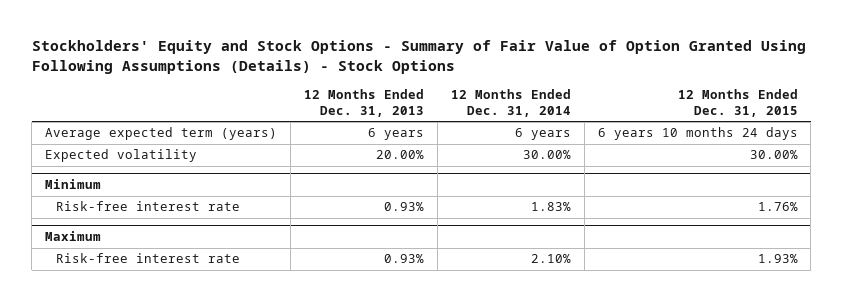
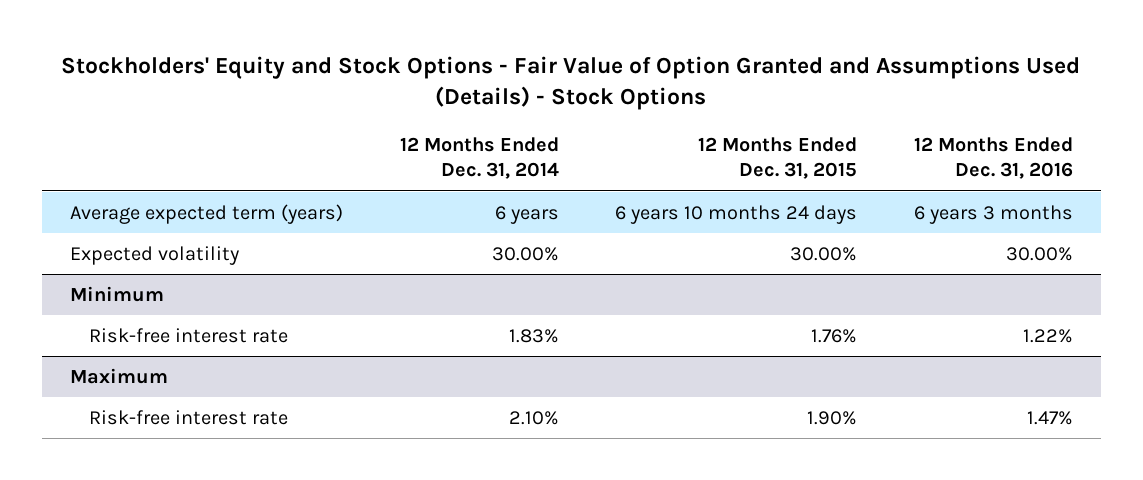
[31,40,806,74] Stockholders' Equity and Stock Options - Summary of Fair Value of Option Granted Using Following Assumptions (Details) - Stock Options -> [61,55,1081,111] Stockholders' Equity and Stock Options - Fair Value of Option Granted and Assumptions Used (Details) - Stock Options
[304,88,425,117] 12 Months Ended Dec. 31, 2013 -> none
none -> [913,137,1073,180] 12 Months Ended Dec. 31, 2016
[757,254,798,264] 1.93% -> [807,410,858,425] 1.90%

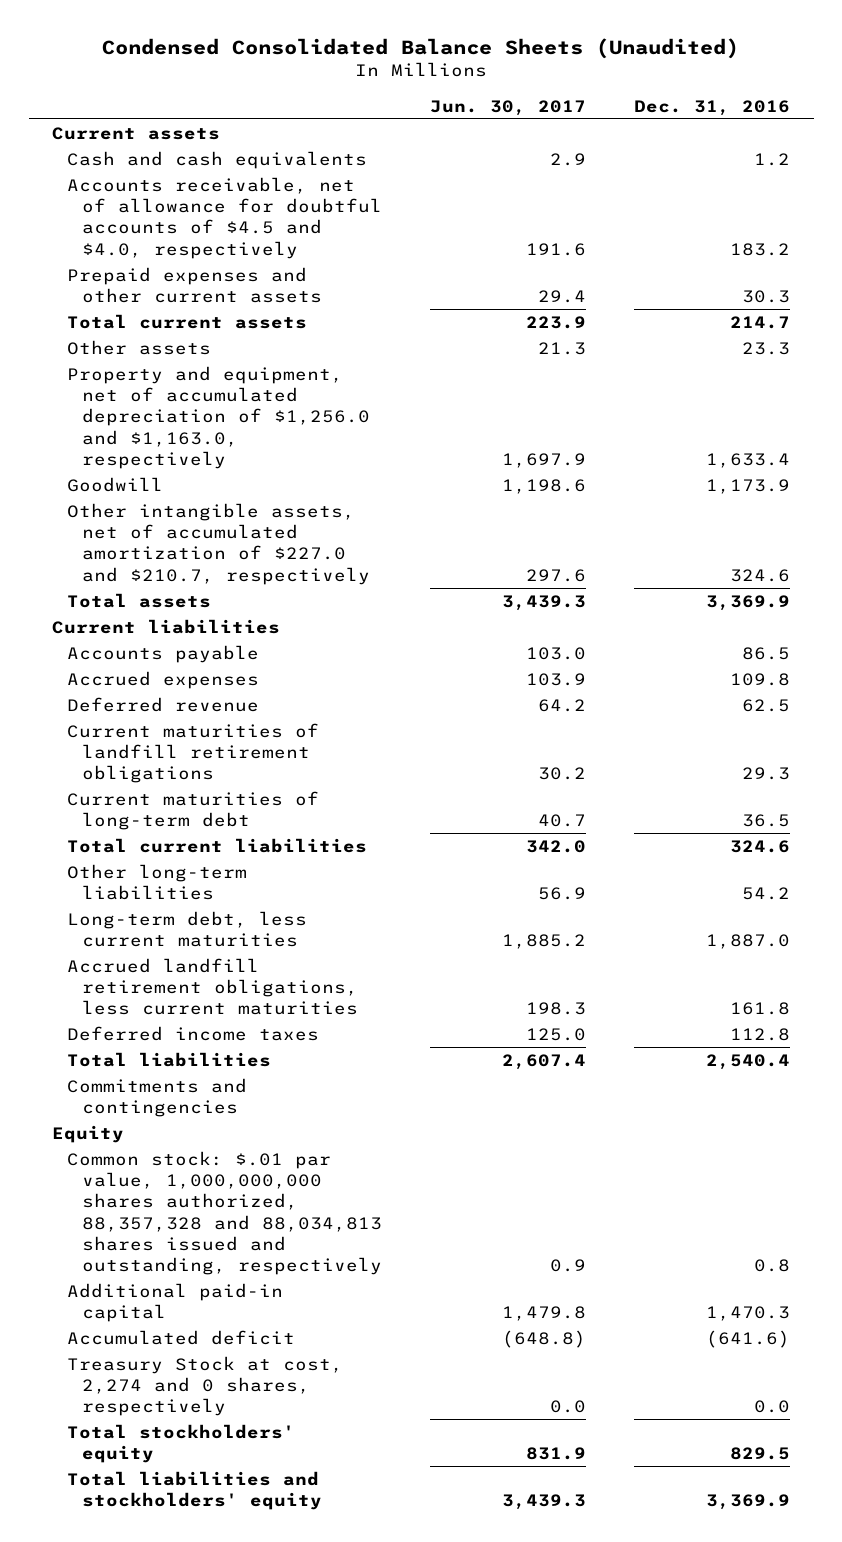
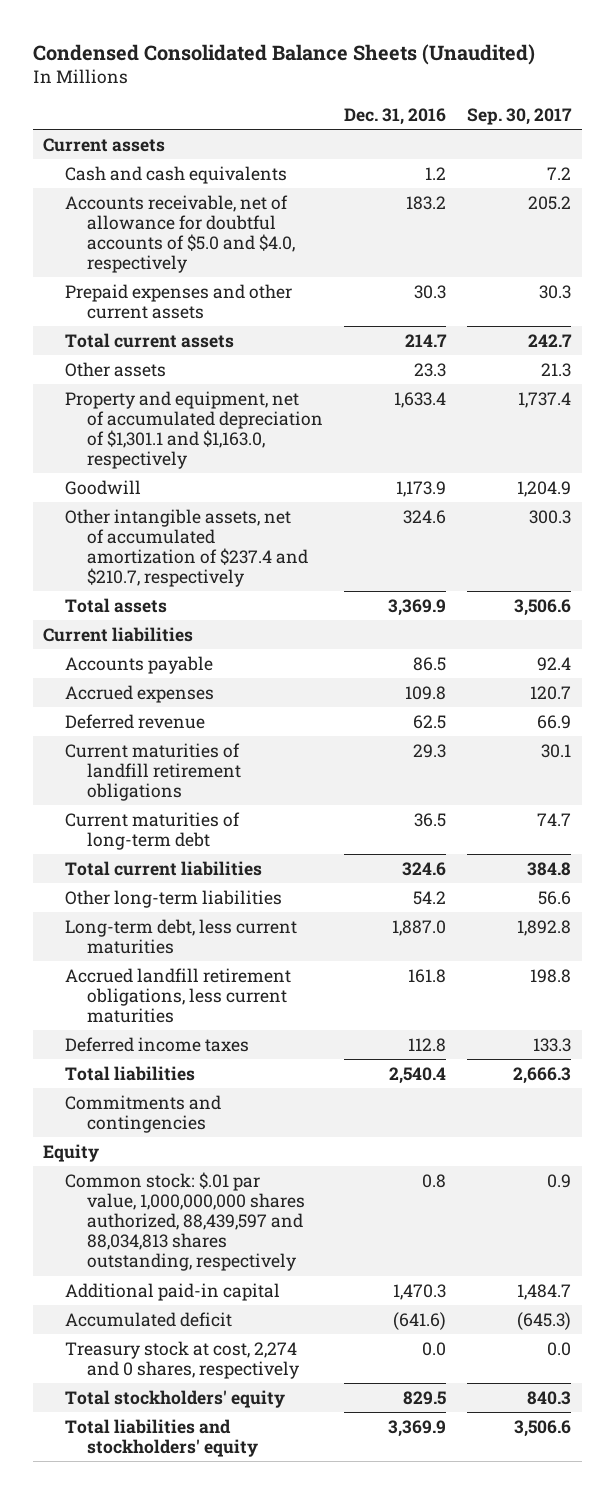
[430,99,587,116] Jun. 30, 2017 -> none
none -> [467,108,573,126] Sep. 30, 2017
[67,176,383,259] Accounts receivable, net of allowance for doubtful accounts of $4.5 and $4.0, respectively -> [64,194,295,274] Accounts receivable, net of allowance for doubtful accounts of $5.0 and $4.0, respectively
[67,365,371,469] Property and equipment, net of accumulated depreciation of $1,256.0 and $1,163.0, respectively -> [64,390,323,470] Property and equipment, net of accumulated depreciation of $1,301.1 and $1,163.0, respectively
[67,502,371,585] Other intangible assets, net of accumulated amortization of $227.0 and $210.7, respectively -> [64,508,308,588] Other intangible assets, net of accumulated amortization of $237.4 and $210.7, respectively
[67,1150,383,1276] Common stock: $.01 par value, 1,000,000,000 shares authorized, 88,357,328 and 88,034,813 shares issued and outstanding, respectively -> [64,1171,305,1272] Common stock: $.01 par value, 1,000,000,000 shares authorized, 88,439,597 and 88,034,813 shares outstanding, respectively
[67,1355,344,1417] Treasury Stock at cost, 2,274 and 0 shares, respectively -> [64,1340,299,1379] Treasury stock at cost, 2,274 and 0 shares, respectively

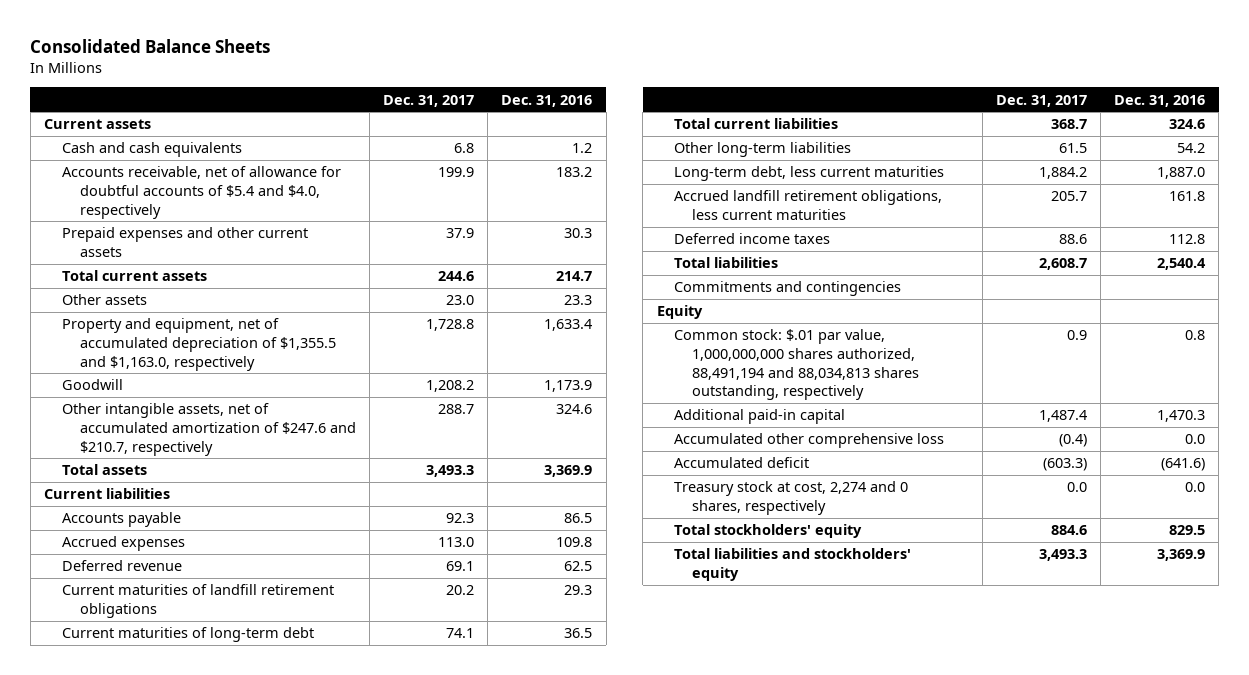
[32,43,535,65] Condensed Consolidated Balance Sheets (Unaudited) -> [30,38,271,53] Consolidated Balance Sheets
[467,108,573,126] Sep. 30, 2017 -> none
none -> [383,94,475,107] Dec. 31, 2017
[64,194,295,274] Accounts receivable, net of allowance for doubtful accounts of $5.0 and $4.0, respectively -> [61,166,341,219] Accounts receivable, net of allowance for doubtful accounts of $5.4 and $4.0, respectively
[64,390,323,470] Property and equipment, net of accumulated depreciation of $1,301.1 and $1,163.0, respectively -> [61,318,336,371] Property and equipment, net of accumulated depreciation of $1,355.5 and $1,163.0, respectively
[64,508,308,588] Other intangible assets, net of accumulated amortization of $237.4 and $210.7, respectively -> [61,403,356,456] Other intangible assets, net of accumulated amortization of $247.6 and $210.7, respectively
[64,1171,305,1272] Common stock: $.01 par value, 1,000,000,000 shares authorized, 88,439,597 and 88,034,813 shares outstanding, respectively -> [674,329,920,401] Common stock: $.01 par value, 1,000,000,000 shares authorized, 88,491,194 and 88,034,813 shares outstanding, respectively
none -> [674,433,945,449] Accumulated other comprehensive loss

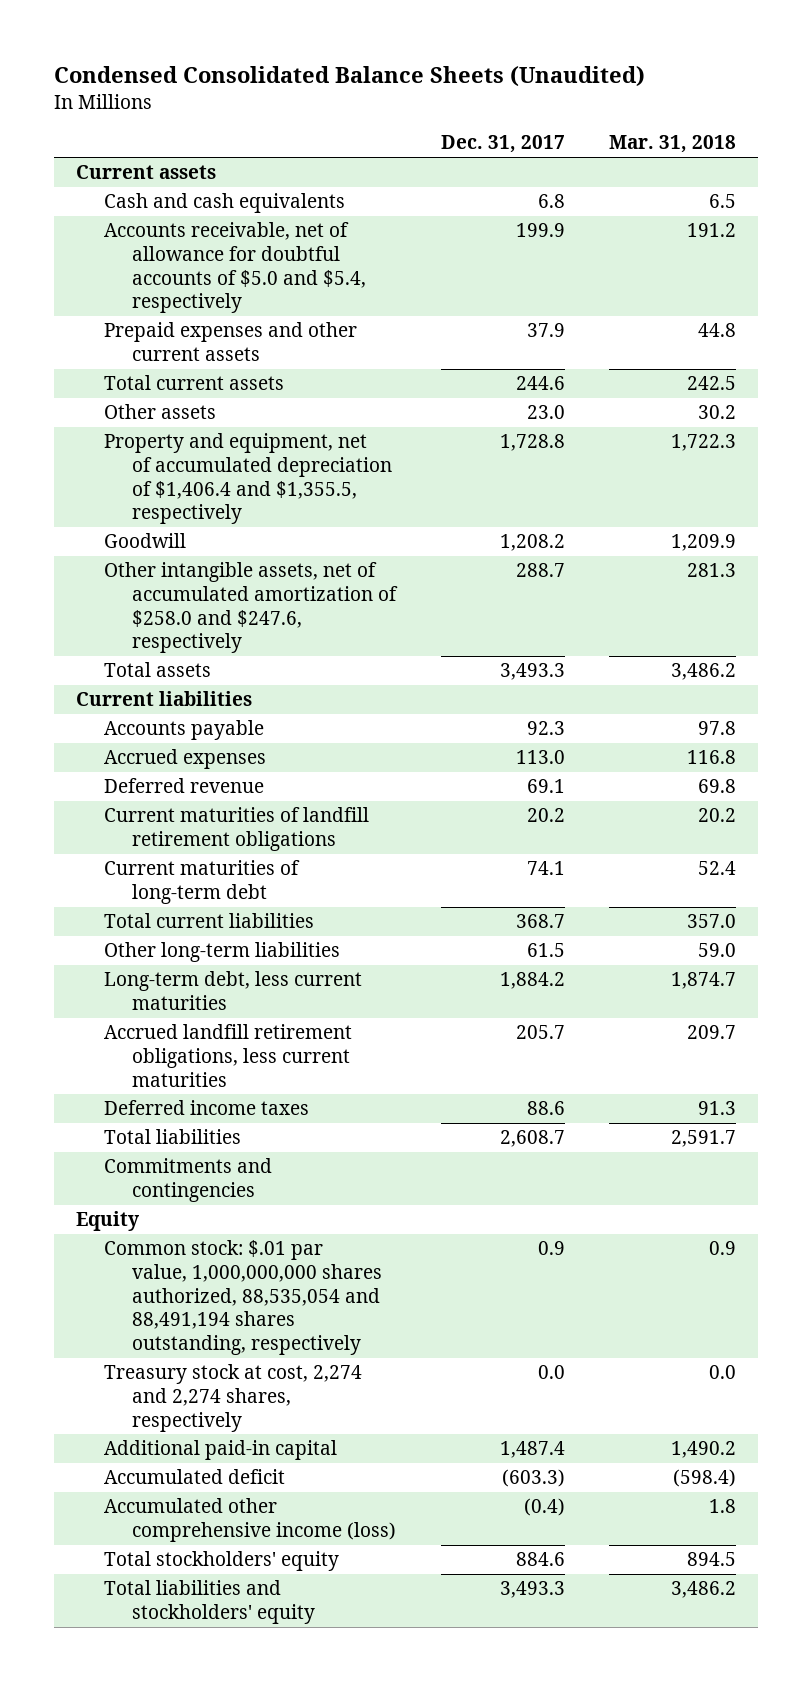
[30,38,271,53] Consolidated Balance Sheets -> [53,66,645,88] Condensed Consolidated Balance Sheets (Unaudited)
[501,94,593,107] Dec. 31, 2016 -> none
none -> [609,135,737,154] Mar. 31, 2018
[61,166,341,219] Accounts receivable, net of allowance for doubtful accounts of $5.4 and $4.0, respectively -> [104,222,366,314] Accounts receivable, net of allowance for doubtful accounts of $5.0 and $5.4, respectively
[61,318,336,371] Property and equipment, net of accumulated depreciation of $1,355.5 and $1,163.0, respectively -> [104,433,392,525] Property and equipment, net of accumulated depreciation of $1,406.4 and $1,355.5, respectively
[61,403,356,456] Other intangible assets, net of accumulated amortization of $247.6 and $210.7, respectively -> [104,562,398,654] Other intangible assets, net of accumulated amortization of $258.0 and $247.6, respectively
[674,329,920,401] Common stock: $.01 par value, 1,000,000,000 shares authorized, 88,491,194 and 88,034,813 shares outstanding, respectively -> [104,1240,382,1355] Common stock: $.01 par value, 1,000,000,000 shares authorized, 88,535,054 and 88,491,194 shares outstanding, respectively
none -> [104,1364,363,1432] Treasury stock at cost, 2,274 and 2,274 shares, respectively
[674,433,945,449] Accumulated other comprehensive loss -> none
[674,481,909,516] Treasury stock at cost, 2,274 and 0 shares, respectively -> none
none -> [104,1498,396,1543] Accumulated other comprehensive income (loss)

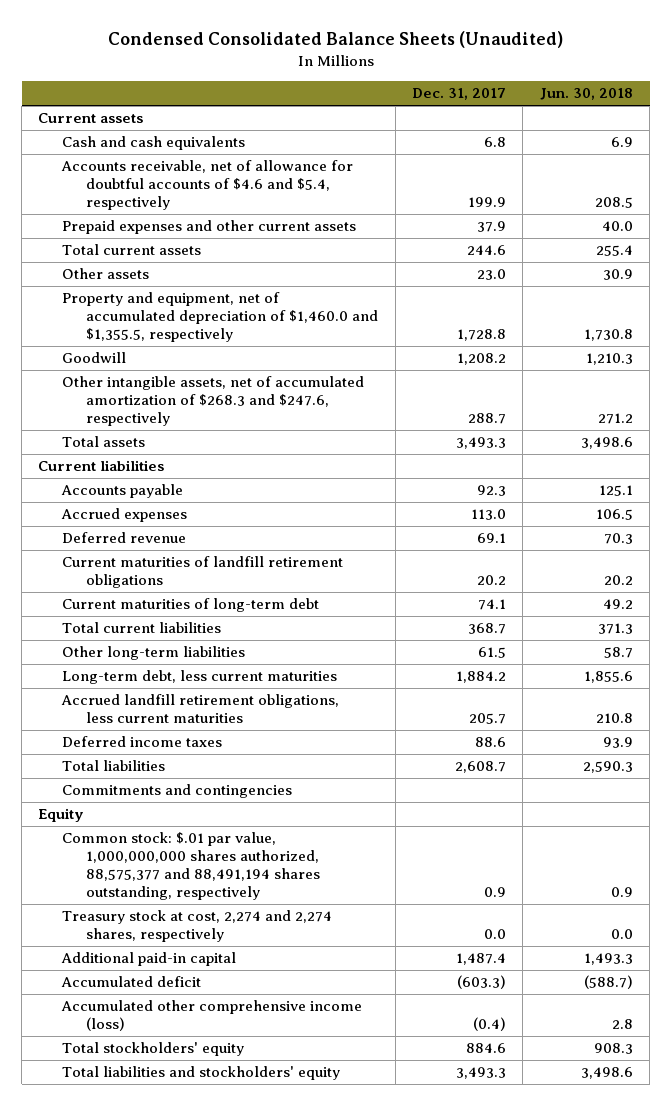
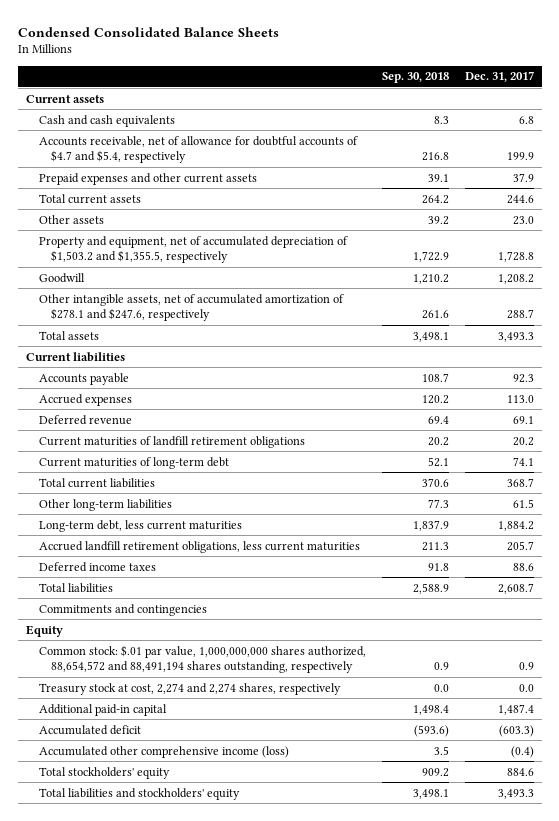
[107,31,563,49] Condensed Consolidated Balance Sheets (Unaudited) -> [17,26,279,37] Condensed Consolidated Balance Sheets
[539,88,633,101] Jun. 30, 2018 -> none
none -> [381,72,449,84] Sep. 30, 2018
[61,160,354,211] Accounts receivable, net of allowance for doubtful accounts of $4.6 and $5.4, respectively -> [38,135,358,163] Accounts receivable, net of allowance for doubtful accounts of $4.7 and $5.4, respectively
[62,292,379,343] Property and equipment, net of accumulated depreciation of $1,460.0 and $1,355.5, respectively -> [38,235,348,263] Property and equipment, net of accumulated depreciation of $1,503.2 and $1,355.5, respectively
[62,376,365,427] Other intangible assets, net of accumulated amortization of $268.3 and $247.6, respectively -> [38,293,344,321] Other intangible assets, net of accumulated amortization of $278.1 and $247.6, respectively
[62,832,321,901] Common stock: $.01 par value, 1,000,000,000 shares authorized, 88,575,377 and 88,491,194 shares outstanding, respectively -> [38,644,366,673] Common stock: $.01 par value, 1,000,000,000 shares authorized, 88,654,572 and 88,491,194 shares outstanding, respectively

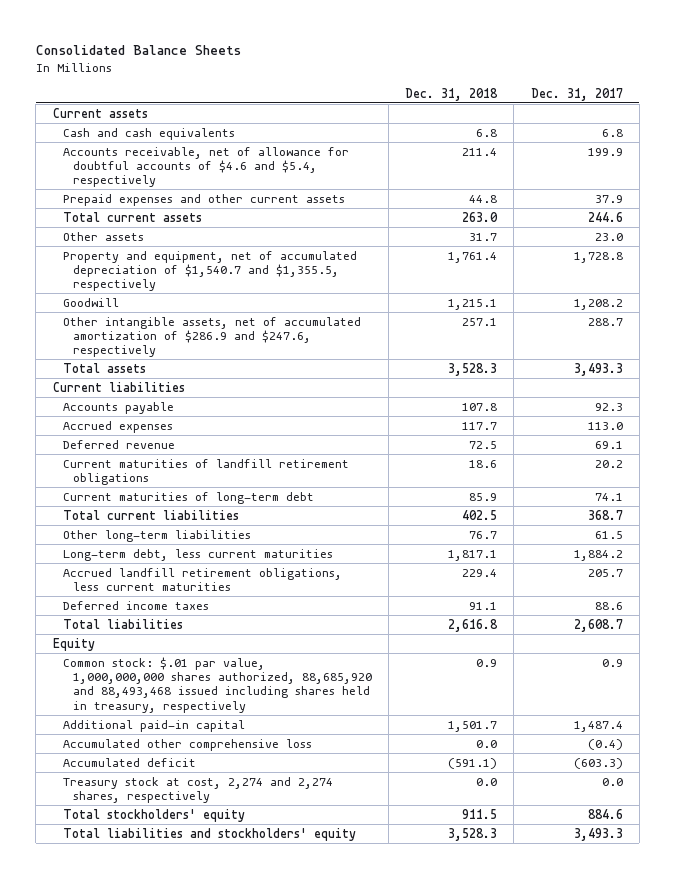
[17,26,279,37] Condensed Consolidated Balance Sheets -> [35,45,241,56] Consolidated Balance Sheets
[381,72,449,84] Sep. 30, 2018 -> none
none -> [405,87,499,101] Dec. 31, 2018
[38,135,358,163] Accounts receivable, net of allowance for doubtful accounts of $4.7 and $5.4, respectively -> [62,146,349,188] Accounts receivable, net of allowance for doubtful accounts of $4.6 and $5.4, respectively
[38,235,348,263] Property and equipment, net of accumulated depreciation of $1,503.2 and $1,355.5, respectively -> [62,250,357,292] Property and equipment, net of accumulated depreciation of $1,540.7 and $1,355.5, respectively
[38,293,344,321] Other intangible assets, net of accumulated amortization of $278.1 and $247.6, respectively -> [62,316,361,358] Other intangible assets, net of accumulated amortization of $286.9 and $247.6, respectively
[38,603,207,616] Commitments and contingencies -> none
[38,644,366,673] Common stock: $.01 par value, 1,000,000,000 shares authorized, 88,654,572 and 88,491,194 shares outstanding, respectively -> [62,656,372,713] Common stock: $.01 par value, 1,000,000,000 shares authorized, 88,685,920 and 88,493,468 issued including shares held in treasury, respectively
none -> [62,738,312,751] Accumulated other comprehensive loss
[38,745,289,758] Accumulated other comprehensive income (loss) -> none
[38,682,341,695] Treasury stock at cost, 2,274 and 2,274 shares, respectively -> [62,776,333,803] Treasury stock at cost, 2,274 and 2,274 shares, respectively

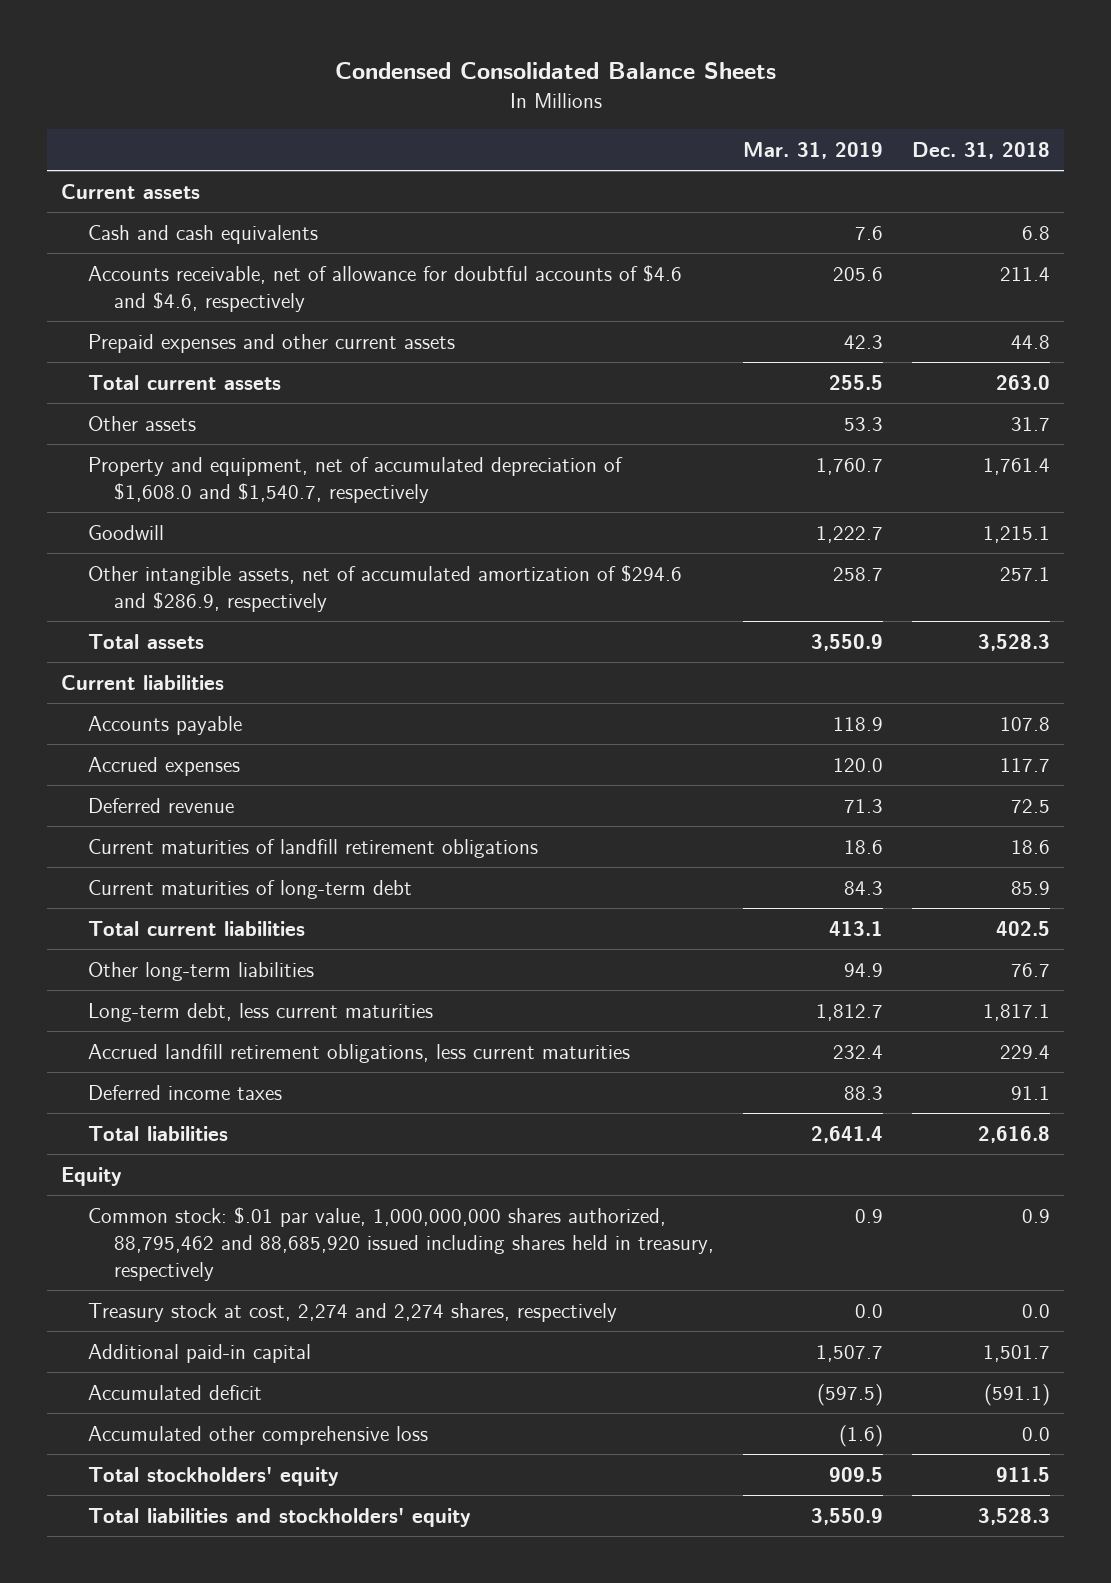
[35,45,241,56] Consolidated Balance Sheets -> [334,62,776,80] Condensed Consolidated Balance Sheets
[530,87,623,101] Dec. 31, 2017 -> none
none -> [743,141,884,159] Mar. 31, 2019
[62,146,349,188] Accounts receivable, net of allowance for doubtful accounts of $4.6 and $5.4, respectively -> [87,265,682,312] Accounts receivable, net of allowance for doubtful accounts of $4.6 and $4.6, respectively
[62,250,357,292] Property and equipment, net of accumulated depreciation of $1,540.7 and $1,355.5, respectively -> [87,457,623,503] Property and equipment, net of accumulated depreciation of $1,608.0 and $1,540.7, respectively
[62,316,361,358] Other intangible assets, net of accumulated amortization of $286.9 and $247.6, respectively -> [87,565,682,612] Other intangible assets, net of accumulated amortization of $294.6 and $286.9, respectively
[62,656,372,713] Common stock: $.01 par value, 1,000,000,000 shares authorized, 88,685,920 and 88,493,468 issued including shares held in treasury, respectively -> [87,1207,715,1281] Common stock: $.01 par value, 1,000,000,000 shares authorized, 88,795,462 and 88,685,920 issued including shares held in treasury, respectively
[62,776,333,803] Treasury stock at cost, 2,274 and 2,274 shares, respectively -> [87,1303,617,1323] Treasury stock at cost, 2,274 and 2,274 shares, respectively
[62,738,312,751] Accumulated other comprehensive loss -> [87,1426,428,1446] Accumulated other comprehensive loss

